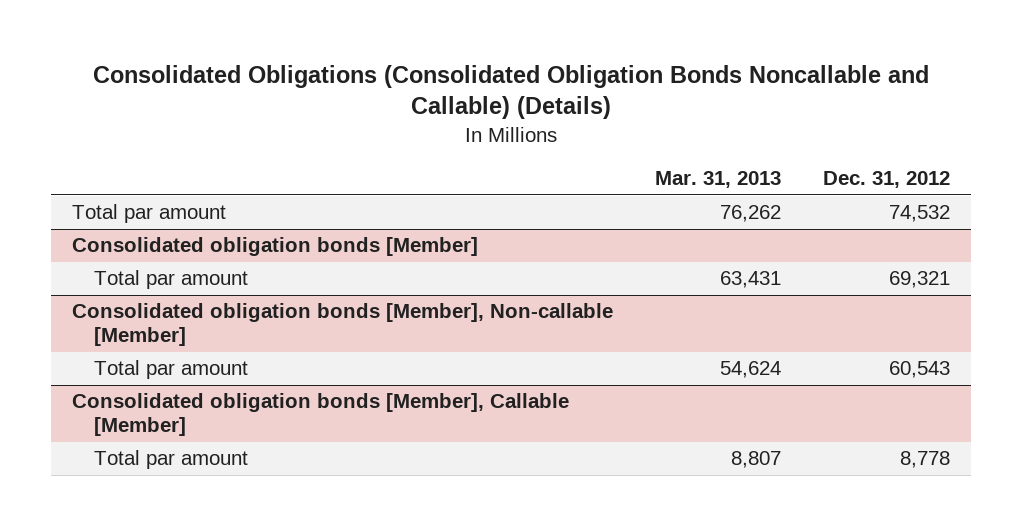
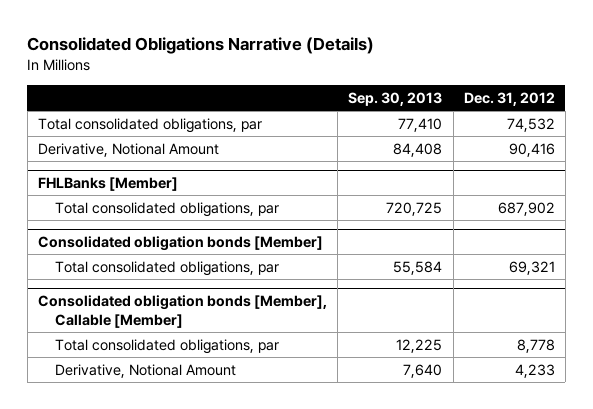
[92,64,929,120] Consolidated Obligations (Consolidated Obligation Bonds Noncallable and Callable) (Details) -> [27,37,375,55] Consolidated Obligations Narrative (Details)
[654,171,781,189] Mar. 31, 2013 -> none
none -> [348,91,443,106] Sep. 30, 2013
[71,204,226,224] Total par amount -> [38,117,263,133] Total consolidated obligations, par
none -> [38,142,220,157] Derivative, Notional Amount
none -> [38,177,179,192] FHLBanks [Member]
none -> [54,201,279,217] Total consolidated obligations, par
[71,303,613,347] Consolidated obligation bonds [Member], Non-callable [Member] -> none
[94,360,249,380] Total par amount -> none
[94,270,249,290] Total par amount -> [54,260,279,276] Total consolidated obligations, par
[94,450,249,470] Total par amount -> [54,338,279,354] Total consolidated obligations, par
none -> [54,363,236,378] Derivative, Notional Amount

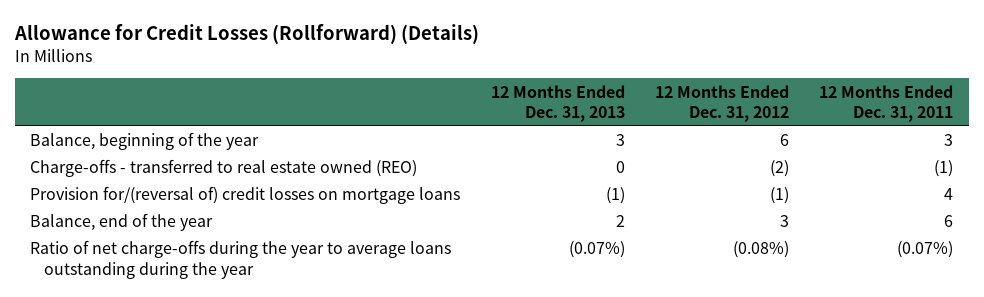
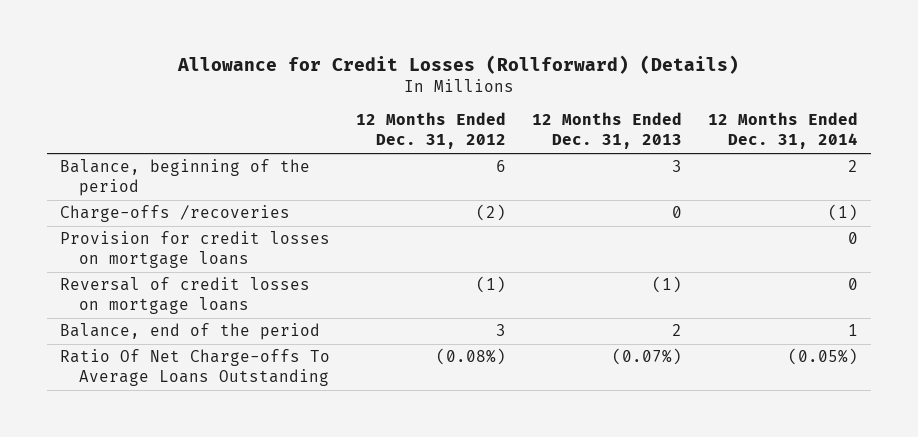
[819,84,954,123] 12 Months Ended Dec. 31, 2011 -> none
none -> [708,112,859,150] 12 Months Ended Dec. 31, 2014
[30,132,260,151] Balance, beginning of the year -> [59,159,310,197] Balance, beginning of the period
[30,159,418,178] Charge-offs - transferred to real estate owned (REO) -> [59,205,290,223] Charge-offs /recoveries
none -> [59,231,330,269] Provision for credit losses on mortgage loans
[30,186,461,205] Provision for/(reversal of) credit losses on mortgage loans -> [59,277,310,315] Reversal of credit losses on mortgage loans
[30,213,214,232] Balance, end of the year -> [59,323,320,341] Balance, end of the period
[30,240,452,280] Ratio of net charge-offs during the year to average loans outstanding during the year -> [59,349,330,387] Ratio Of Net Charge-offs To Average Loans Outstanding

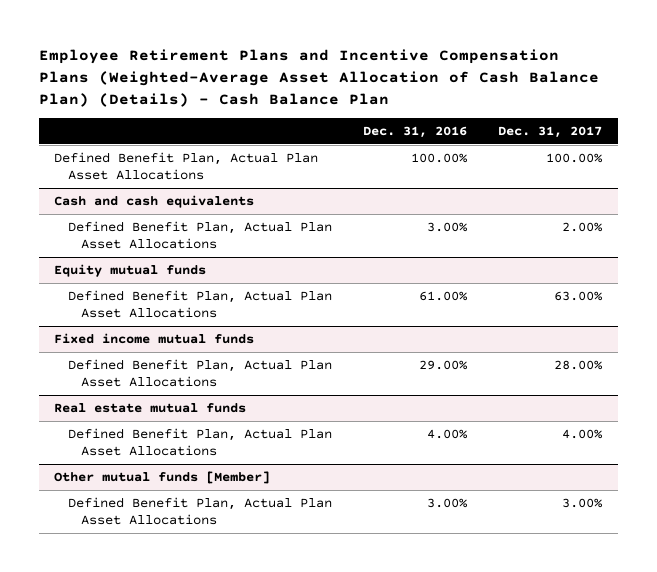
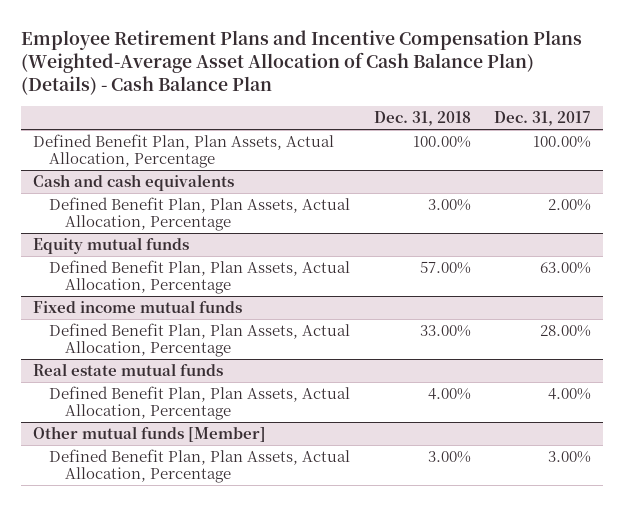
[362,125,467,138] Dec. 31, 2016 -> none
none -> [373,111,471,127] Dec. 31, 2018
[54,152,319,181] Defined Benefit Plan, Actual Plan Asset Allocations -> [33,133,335,169] Defined Benefit Plan, Plan Assets, Actual Allocation, Percentage
[67,221,332,250] Defined Benefit Plan, Actual Plan Asset Allocations -> [49,196,351,232] Defined Benefit Plan, Plan Assets, Actual Allocation, Percentage
[67,290,332,319] Defined Benefit Plan, Actual Plan Asset Allocations -> [49,259,351,295] Defined Benefit Plan, Plan Assets, Actual Allocation, Percentage
[67,359,332,388] Defined Benefit Plan, Actual Plan Asset Allocations -> [49,322,351,358] Defined Benefit Plan, Plan Assets, Actual Allocation, Percentage
[67,428,332,457] Defined Benefit Plan, Actual Plan Asset Allocations -> [49,385,351,421] Defined Benefit Plan, Plan Assets, Actual Allocation, Percentage
[67,497,332,526] Defined Benefit Plan, Actual Plan Asset Allocations -> [49,448,351,484] Defined Benefit Plan, Plan Assets, Actual Allocation, Percentage

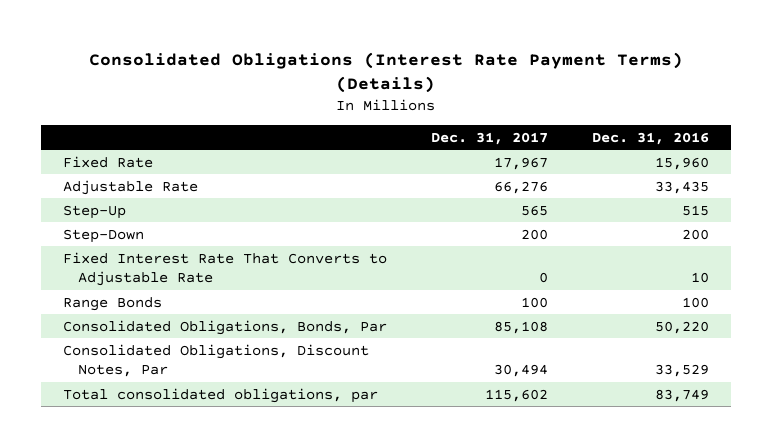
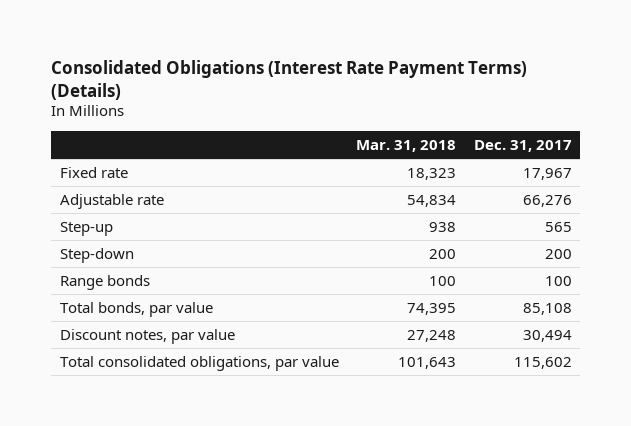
[591,131,709,145] Dec. 31, 2016 -> none
none -> [356,139,457,152] Mar. 31, 2018
[62,251,387,287] Fixed Interest Rate That Converts to Adjustable Rate -> none
[62,155,153,168] Fixed Rate -> [59,166,128,178] Fixed rate
[62,179,198,195] Adjustable Rate -> [59,193,164,209] Adjustable rate
[62,204,126,219] Step-Up -> [59,221,113,236] Step-up
[62,228,144,243] Step-Down -> [59,247,134,263] Step-down
[62,296,162,311] Range Bonds -> [59,274,150,290] Range bonds
[62,319,387,335] Consolidated Obligations, Bonds, Par -> [59,301,213,317] Total bonds, par value
[62,343,369,378] Consolidated Obligations, Discount Notes, Par -> [59,328,235,344] Discount notes, par value
[62,387,378,403] Total consolidated obligations, par -> [59,355,339,371] Total consolidated obligations, par value

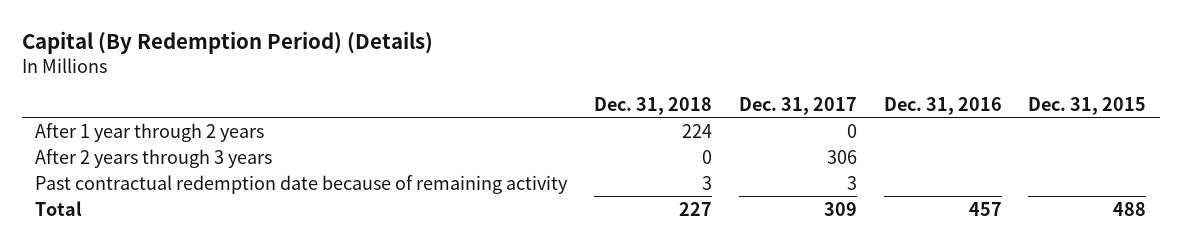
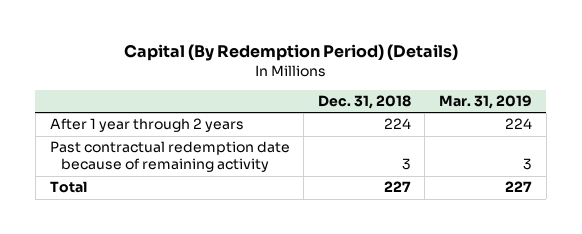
[738,96,857,115] Dec. 31, 2017 -> none
[883,96,1002,115] Dec. 31, 2016 -> none
[1028,96,1147,115] Dec. 31, 2015 -> none
none -> [439,95,533,110] Mar. 31, 2019
[35,148,273,168] After 2 years through 3 years -> none

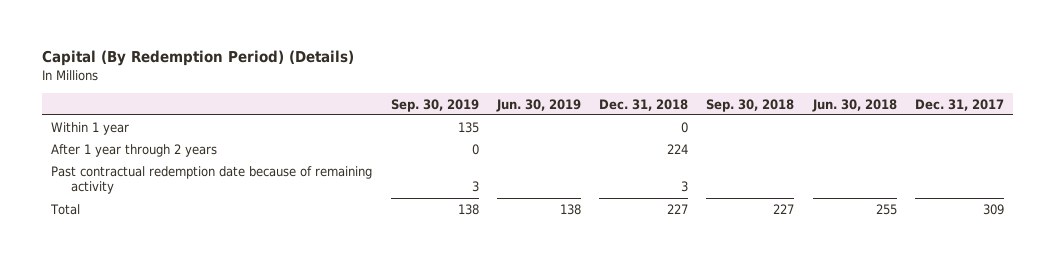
[439,95,533,110] Mar. 31, 2019 -> none
none -> [390,98,479,112] Sep. 30, 2019
none -> [495,98,581,112] Jun. 30, 2019
none -> [706,98,795,112] Sep. 30, 2018
none -> [811,98,897,112] Jun. 30, 2018
none -> [915,98,1005,111] Dec. 31, 2017
none -> [51,121,130,135] Within 1 year

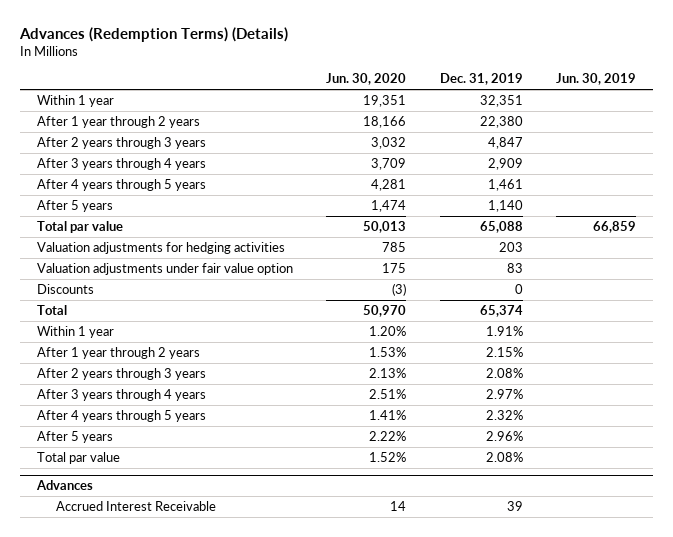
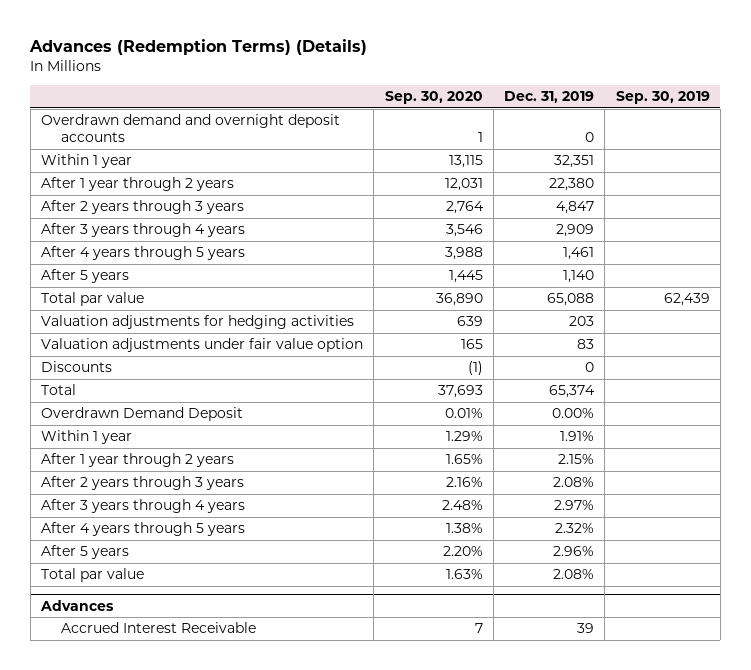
[326,73,407,86] Jun. 30, 2020 -> none
[556,73,637,86] Jun. 30, 2019 -> none
none -> [384,91,483,105] Sep. 30, 2020
none -> [615,91,710,105] Sep. 30, 2019
none -> [41,114,341,143] Overdrawn demand and overnight deposit accounts
none -> [41,407,244,422] Overdrawn Demand Deposit

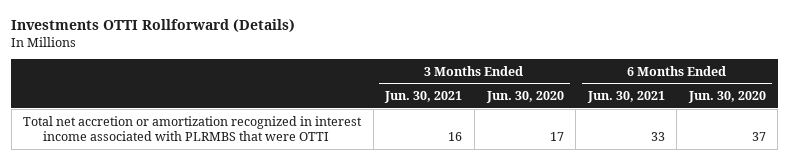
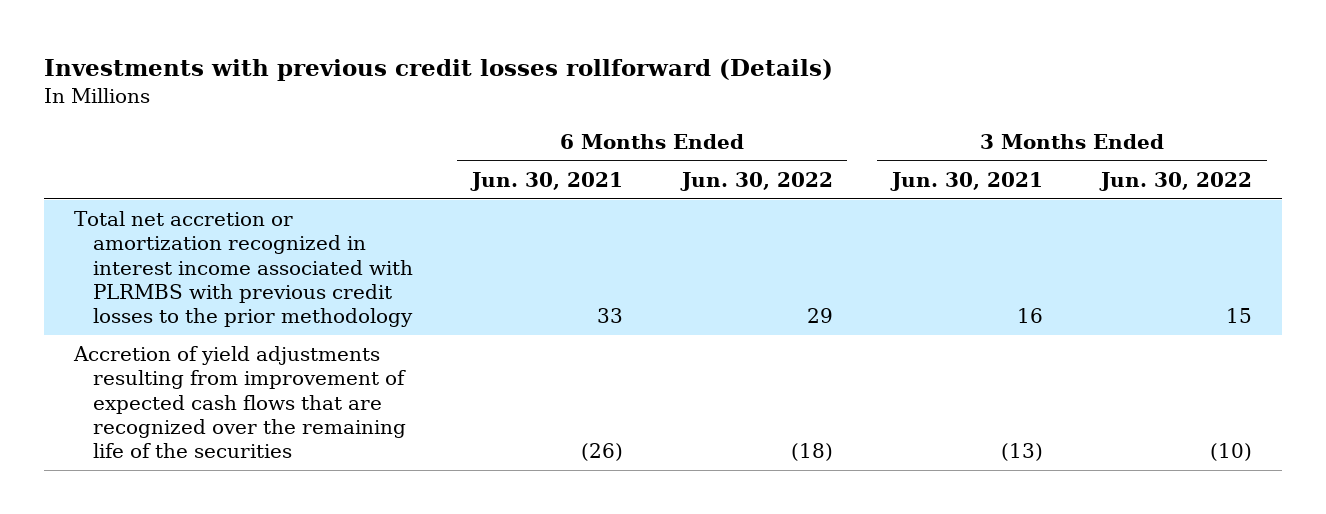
[11,19,296,33] Investments OTTI Rollforward (Details) -> [44,58,834,81] Investments with previous credit losses rollforward (Details)
[485,91,564,104] Jun. 30, 2020 -> none
[687,91,766,104] Jun. 30, 2020 -> none
none -> [679,172,833,192] Jun. 30, 2022
none -> [1099,172,1253,192] Jun. 30, 2022
[23,115,363,142] Total net accretion or amortization recognized in interest income associated with PLRMBS that were OTTI -> [73,211,413,328] Total net accretion or amortization recognized in interest income associated with PLRMBS with previous credit losses to the prior methodology
none -> [72,346,406,459] Accretion of yield adjustments resulting from improvement of expected cash flows that are recognized over the remaining life of the securities

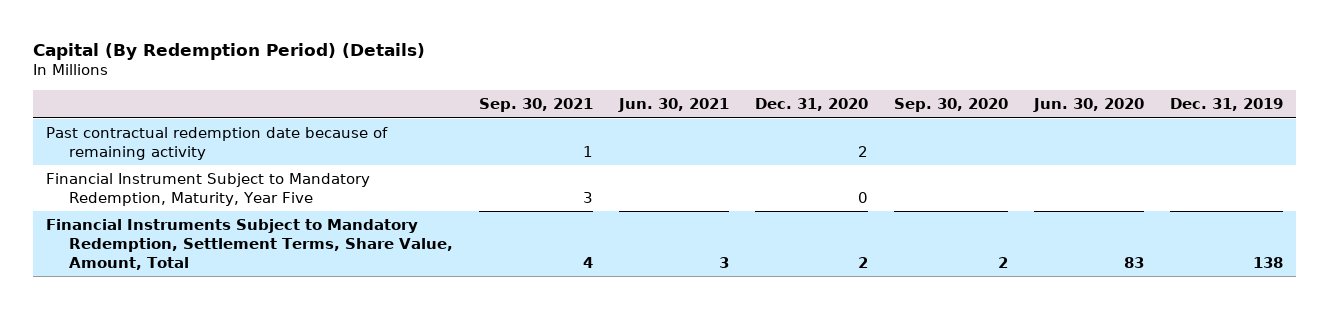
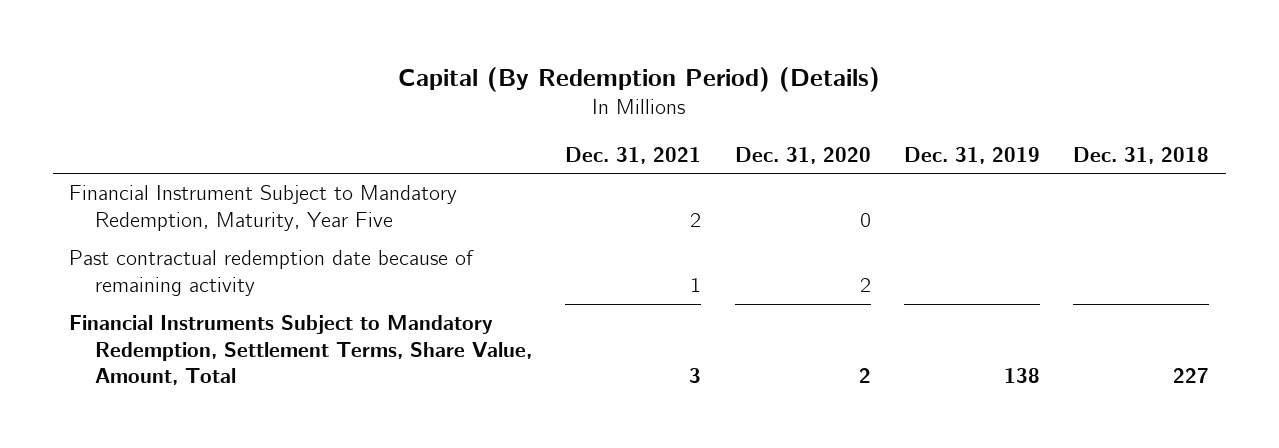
[478,98,593,113] Sep. 30, 2021 -> none
[617,98,729,113] Jun. 30, 2021 -> none
[894,98,1009,113] Sep. 30, 2020 -> none
[1033,98,1145,113] Jun. 30, 2020 -> none
none -> [565,146,702,164] Dec. 31, 2021
none -> [1073,146,1210,164] Dec. 31, 2018
[45,127,388,160] Past contractual redemption date because of remaining activity -> [69,250,475,296] Past contractual redemption date because of remaining activity

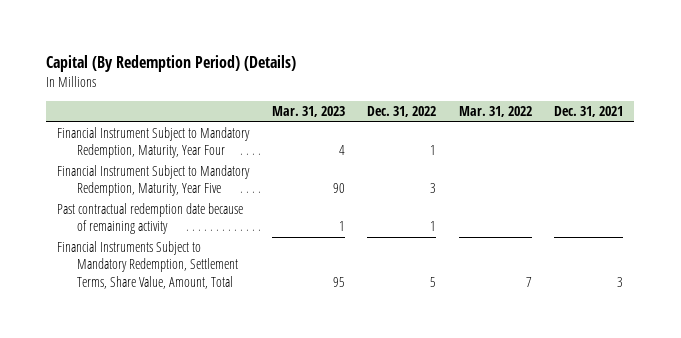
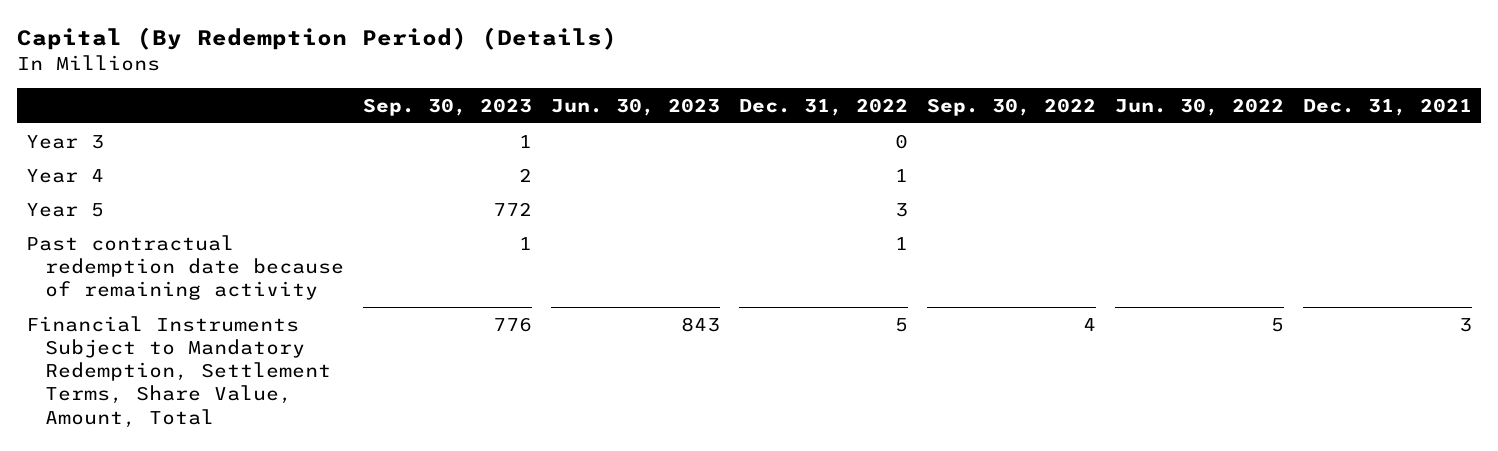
[271,106,345,118] Mar. 31, 2023 -> none
[458,106,532,118] Mar. 31, 2022 -> none
none -> [362,97,532,116] Sep. 30, 2023
none -> [550,97,720,116] Jun. 30, 2023
none -> [926,97,1096,116] Sep. 30, 2022
none -> [1114,97,1284,116] Jun. 30, 2022
none -> [26,134,105,149] Year 3
[57,127,251,159] Financial Instrument Subject to Mandatory Redemption, Maturity, Year Four -> [26,168,105,183] Year 4
[57,165,251,197] Financial Instrument Subject to Mandatory Redemption, Maturity, Year Five -> [26,202,105,217] Year 5

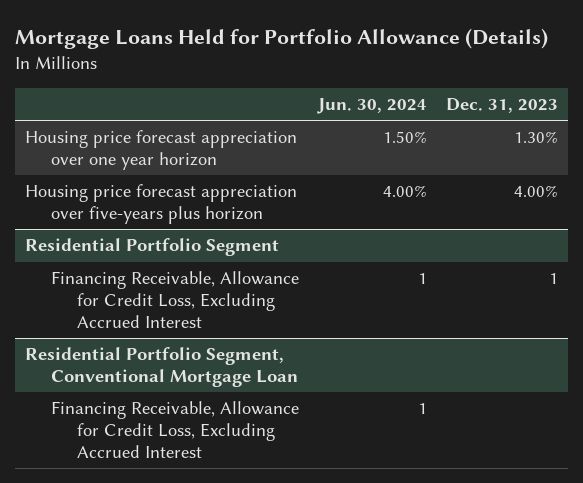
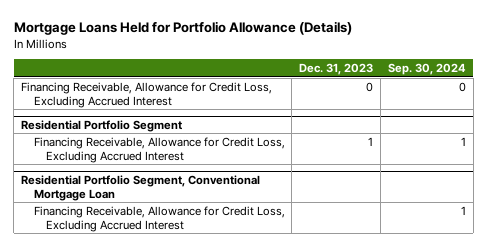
[316,97,427,114] Jun. 30, 2024 -> none
none -> [388,63,467,76] Sep. 30, 2024
[24,130,297,171] Housing price forecast appreciation over one year horizon -> none
[24,184,297,225] Housing price forecast appreciation over five-years plus horizon -> none
none -> [21,81,273,108] Financing Receivable, Allowance for Credit Loss, Excluding Accrued Interest

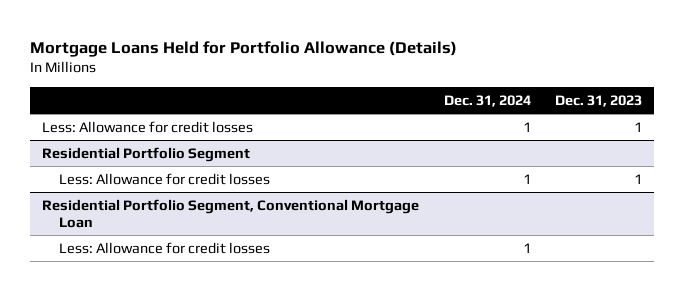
[388,63,467,76] Sep. 30, 2024 -> none
none -> [443,94,531,107] Dec. 31, 2024
[21,81,273,108] Financing Receivable, Allowance for Credit Loss, Excluding Accrued Interest -> [42,120,254,133] Less: Allowance for credit losses
[366,81,374,92] 0 -> [633,121,642,132] 1
[33,136,285,163] Financing Receivable, Allowance for Credit Loss, Excluding Accrued Interest -> [59,172,271,185] Less: Allowance for credit losses
[33,205,285,232] Financing Receivable, Allowance for Credit Loss, Excluding Accrued Interest -> [59,241,271,254] Less: Allowance for credit losses

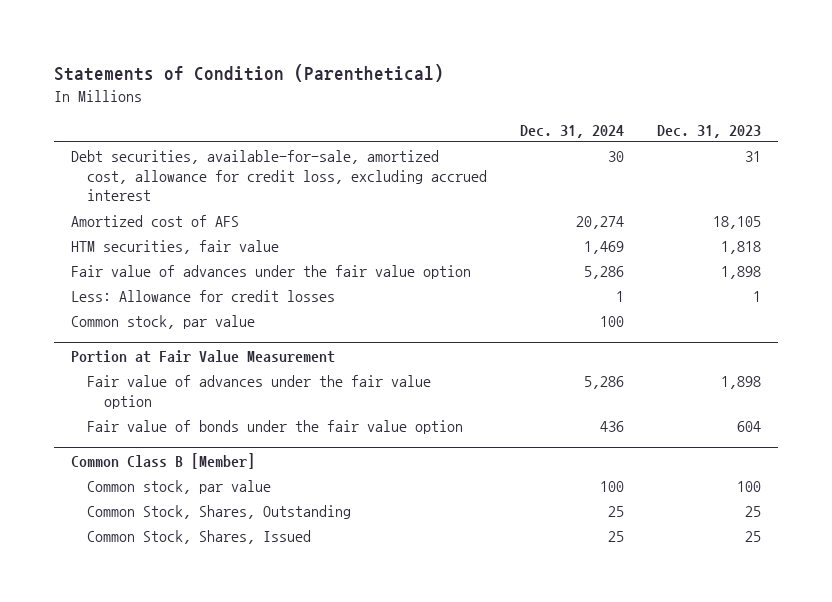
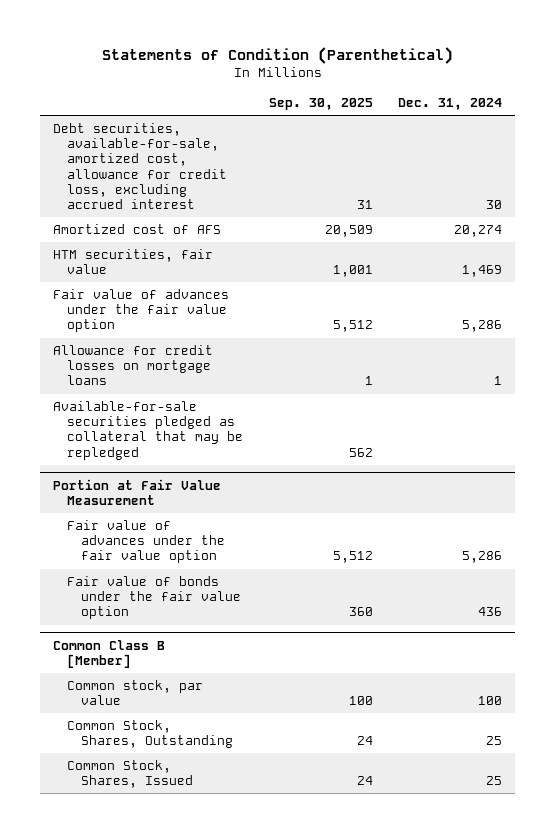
[657,124,762,138] Dec. 31, 2023 -> none
none -> [268,98,373,111] Sep. 30, 2025
[70,314,255,329] Common stock, par value -> none
[70,289,335,302] Less: Allowance for credit losses -> [52,345,213,386] Allowance for credit losses on mortgage loans
none -> [52,401,244,460] Available-for-sale securities pledged as collateral that may be repledged

